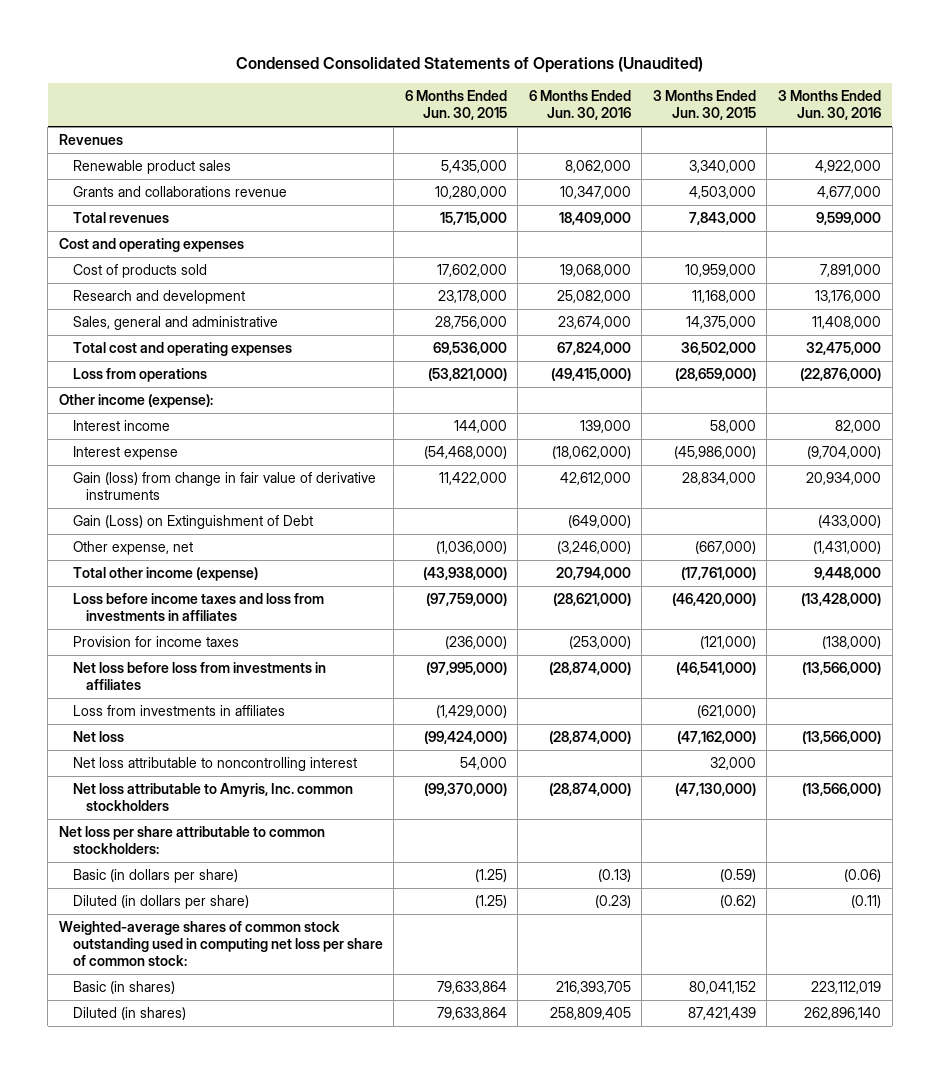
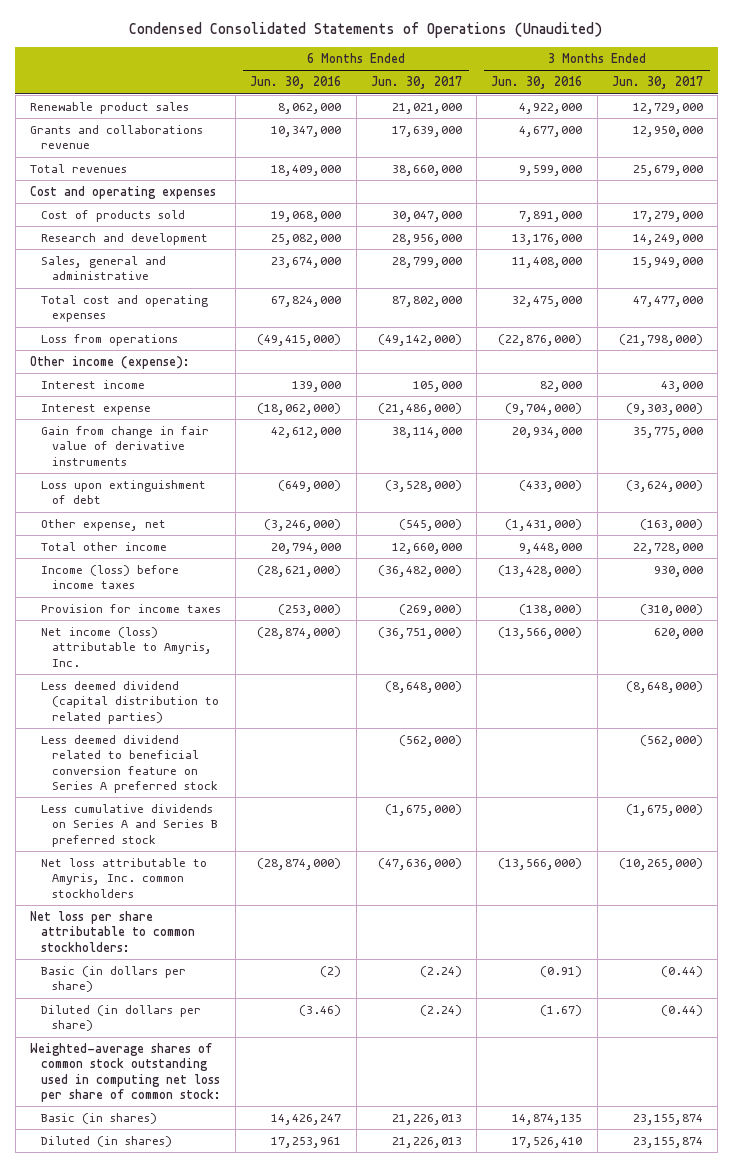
[404,89,507,121] 6 Months Ended Jun. 30, 2015 -> none
[652,89,756,121] 3 Months Ended Jun. 30, 2015 -> none
none -> [370,76,462,90] Jun. 30, 2017
none -> [611,76,703,90] Jun. 30, 2017
[58,134,123,146] Revenues -> none
[72,472,376,501] Gain (loss) from change in fair value of derivative instruments -> [40,425,209,466] Gain from change in fair value of derivative instruments
[72,515,313,530] Gain (Loss) on Extinguishment of Debt -> [40,479,206,505] Loss upon extinguishment of debt
[72,567,258,582] Total other income (expense) -> [40,541,167,551] Total other income
[72,593,324,622] Loss before income taxes and loss from investments in affiliates -> [40,564,179,590] Income (loss) before income taxes
[72,662,326,691] Net loss before loss from investments in affiliates -> none
[72,705,285,717] Loss from investments in affiliates -> none
[72,757,357,772] Net loss attributable to noncontrolling interest -> none
[72,731,124,743] Net loss -> [40,626,213,667] Net income (loss) attributable to Amyris, Inc.
none -> [40,680,220,724] Less deemed dividend (capital distribution to related parties)
none -> [40,734,219,793] Less deemed dividend related to beneficial conversion feature on Series A preferred stock
none -> [40,803,219,847] Less cumulative dividends on Series A and Series B preferred stock
[597,869,631,883] (0.13) -> [320,965,342,977] (2)
[844,869,882,883] (0.06) -> [540,965,583,977] (0.91)
[594,895,631,909] (0.23) -> [299,1004,342,1016] (3.46)
[851,895,882,909] (0.11) -> [540,1004,583,1016] (1.67)
[555,981,631,995] 216,393,705 -> [271,1113,342,1125] 14,426,247
[811,981,882,995] 223,112,019 -> [512,1113,583,1125] 14,874,135
[549,1007,631,1021] 258,809,405 -> [271,1136,342,1148] 17,253,961
[804,1007,882,1021] 262,896,140 -> [512,1136,583,1148] 17,526,410

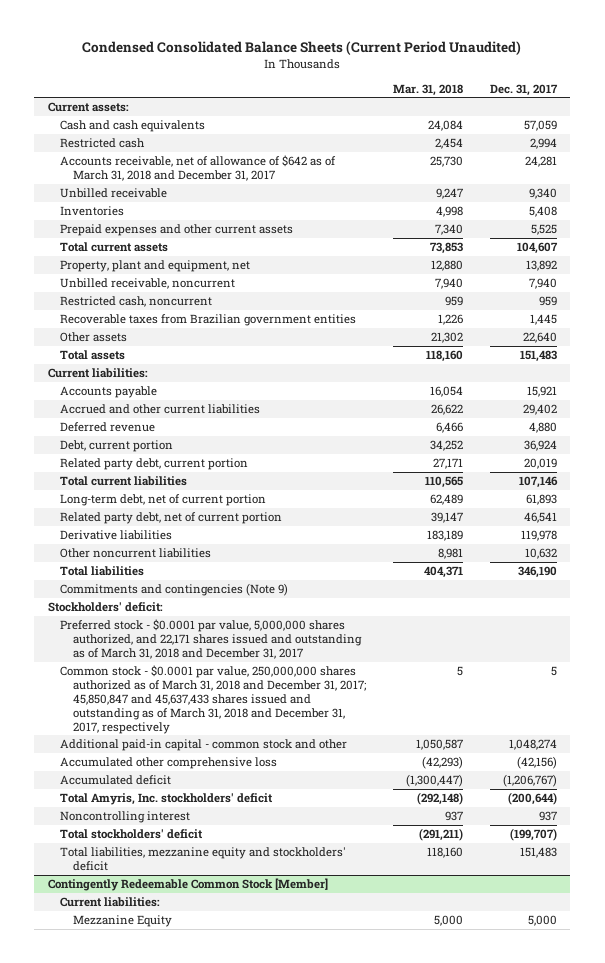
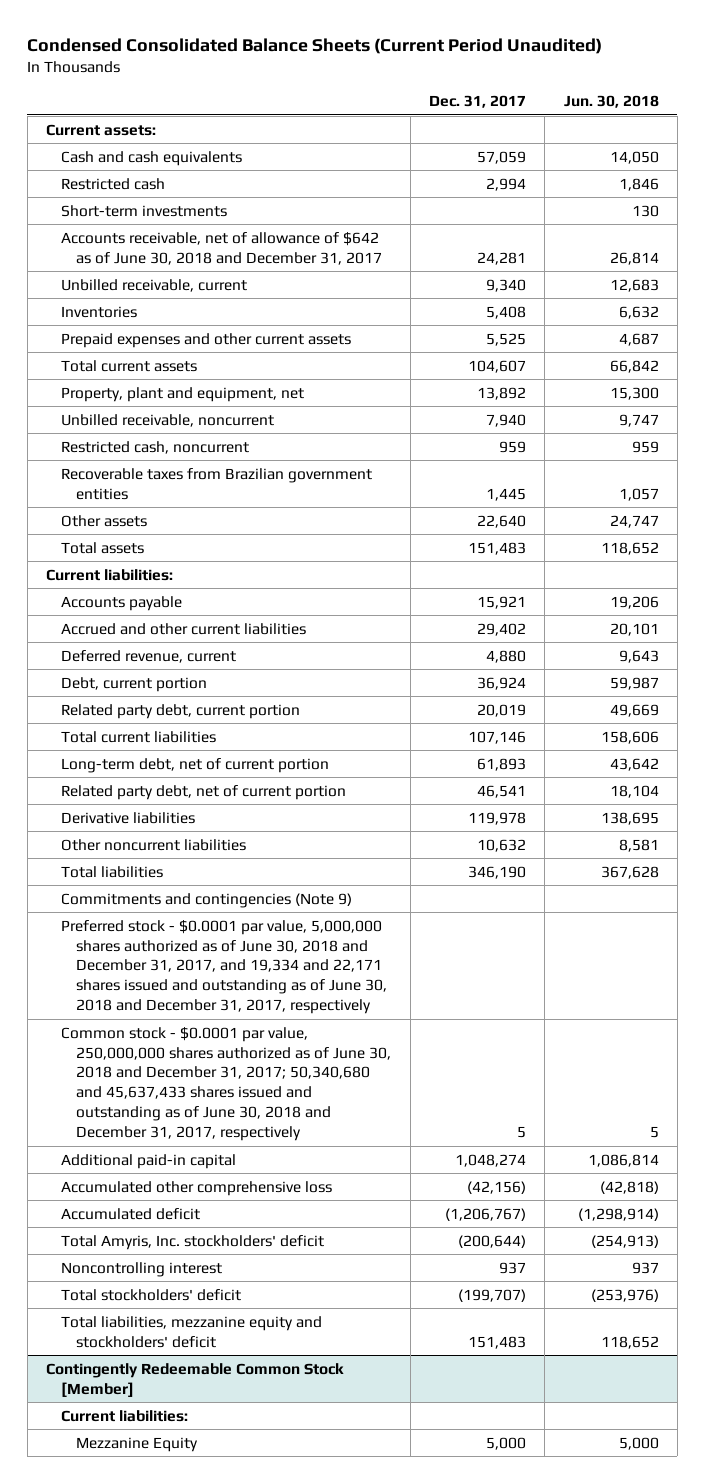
[392,83,463,96] Mar. 31, 2018 -> none
none -> [563,95,659,109] Jun. 30, 2018
none -> [61,204,228,217] Short-term investments
[60,155,337,181] Accounts receivable, net of allowance of $642 as of March 31, 2018 and December 31, 2017 -> [61,231,383,265] Accounts receivable, net of allowance of $642 as of June 30, 2018 and December 31, 2017
[60,188,168,199] Unbilled receivable -> [61,278,248,292] Unbilled receivable, current
[60,422,156,433] Deferred revenue -> [61,649,237,663] Deferred revenue, current
[47,602,163,613] Stockholders' deficit: -> none
[60,619,362,659] Preferred stock - $0.0001 par value, 5,000,000 shares authorized, and 22,171 shares issued and outstanding as of March 31, 2018 and December 31, 2017 -> [61,919,388,1015] Preferred stock - $0.0001 par value, 5,000,000 shares authorized as of June 30, 2018 and December 31, 2017, and 19,334 and 22,171 shares issued and outstanding as of June 30, 2018 and December 31, 2017, respectively
[60,665,366,734] Common stock - $0.0001 par value, 250,000,000 shares authorized as of March 31, 2018 and December 31, 2017; 45,850,847 and 45,637,433 shares issued and outstanding as of March 31, 2018 and December 31, 2017, respectively -> [61,1026,392,1142] Common stock - $0.0001 par value, 250,000,000 shares authorized as of June 30, 2018 and December 31, 2017; 50,340,680 and 45,637,433 shares issued and outstanding as of June 30, 2018 and December 31, 2017, respectively
[60,739,348,752] Additional paid-in capital - common stock and other -> [61,1153,237,1169] Additional paid-in capital

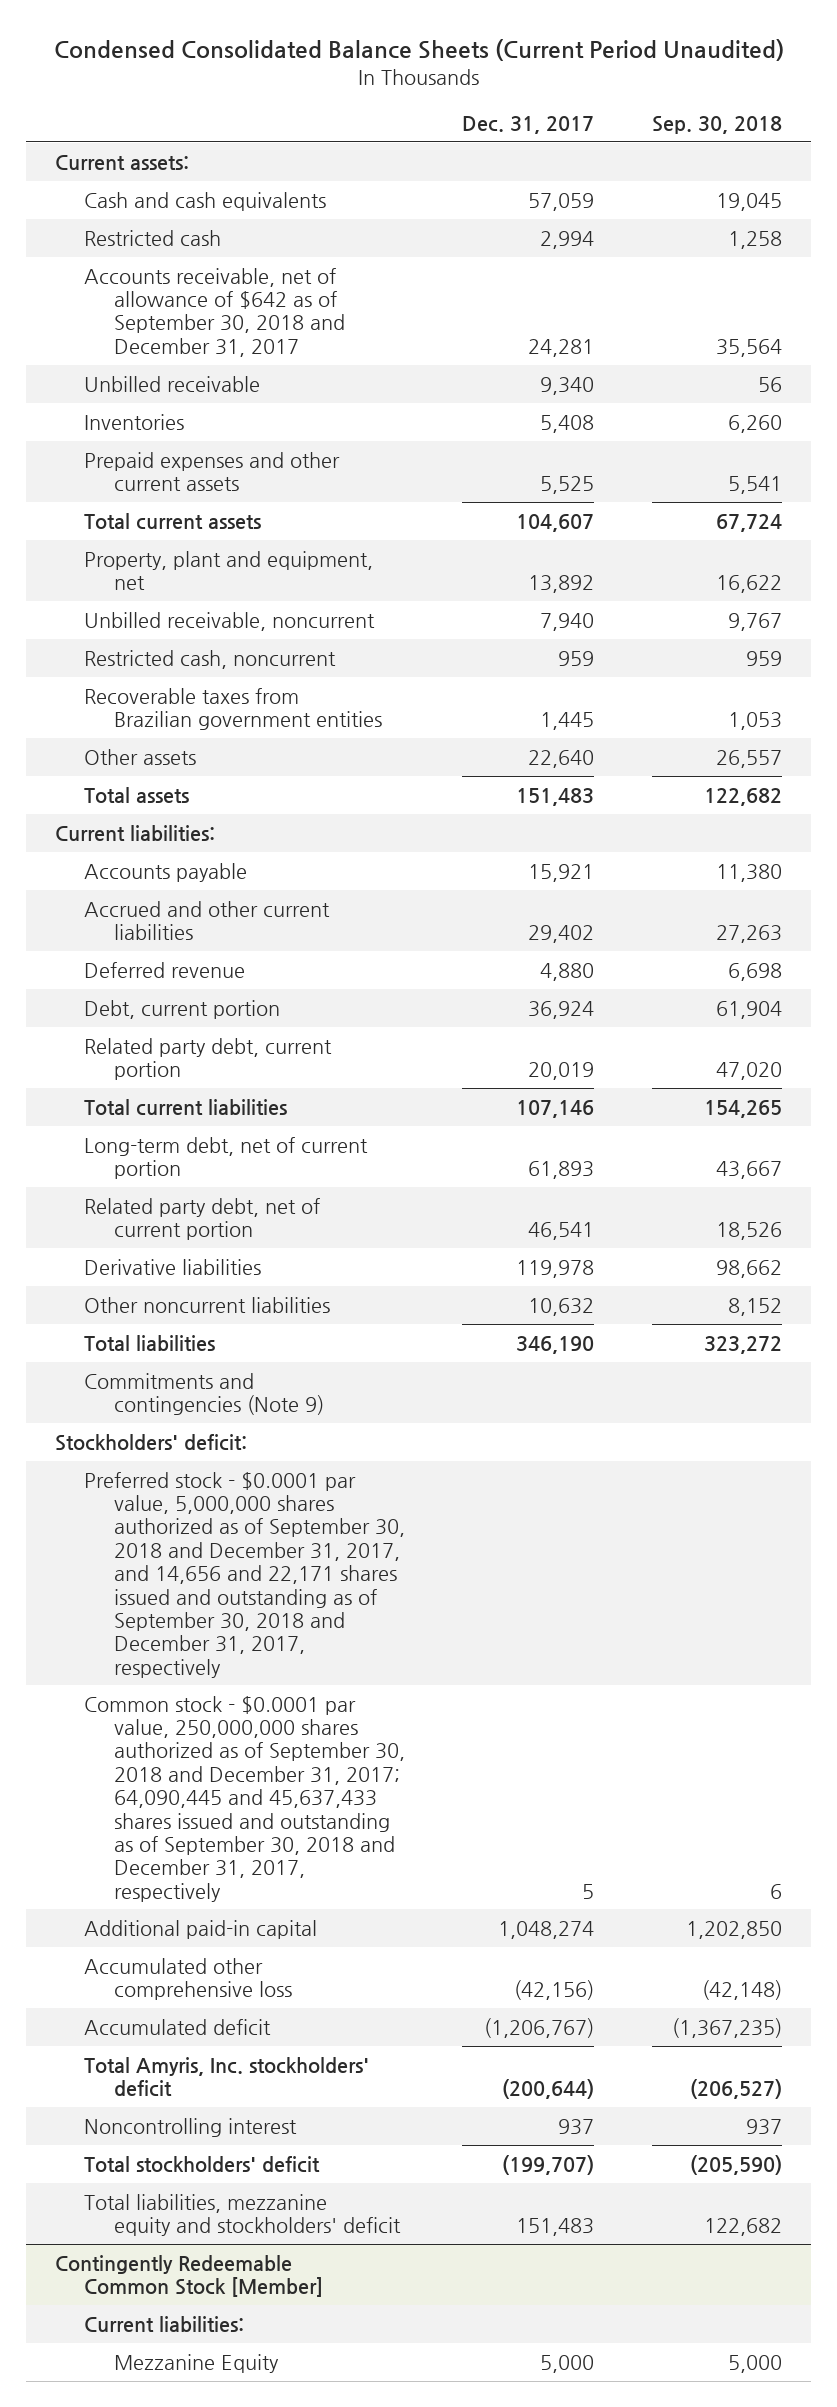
[563,95,659,109] Jun. 30, 2018 -> none
none -> [651,115,782,134] Sep. 30, 2018
[61,204,228,217] Short-term investments -> none
[61,231,383,265] Accounts receivable, net of allowance of $642 as of June 30, 2018 and December 31, 2017 -> [84,267,345,357] Accounts receivable, net of allowance of $642 as of September 30, 2018 and December 31, 2017
[61,278,248,292] Unbilled receivable, current -> [84,375,261,392] Unbilled receivable
[61,649,237,663] Deferred revenue, current -> [84,961,246,978] Deferred revenue
none -> [55,1433,248,1451] Stockholders' deficit:
[61,919,388,1015] Preferred stock - $0.0001 par value, 5,000,000 shares authorized as of June 30, 2018 and December 31, 2017, and 19,334 and 22,171 shares issued and outstanding as of June 30, 2018 and December 31, 2017, respectively -> [84,1471,405,1678] Preferred stock - $0.0001 par value, 5,000,000 shares authorized as of September 30, 2018 and December 31, 2017, and 14,656 and 22,171 shares issued and outstanding as of September 30, 2018 and December 31, 2017, respectively
[61,1026,392,1142] Common stock - $0.0001 par value, 250,000,000 shares authorized as of June 30, 2018 and December 31, 2017; 50,340,680 and 45,637,433 shares issued and outstanding as of June 30, 2018 and December 31, 2017, respectively -> [84,1695,405,1902] Common stock - $0.0001 par value, 250,000,000 shares authorized as of September 30, 2018 and December 31, 2017; 64,090,445 and 45,637,433 shares issued and outstanding as of September 30, 2018 and December 31, 2017, respectively

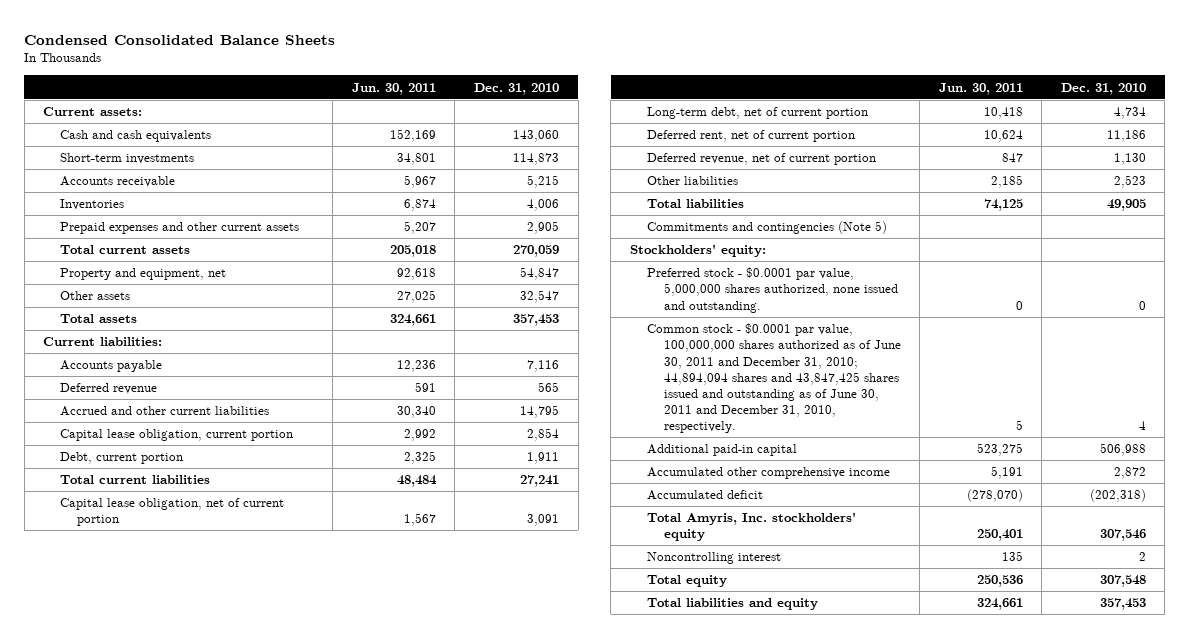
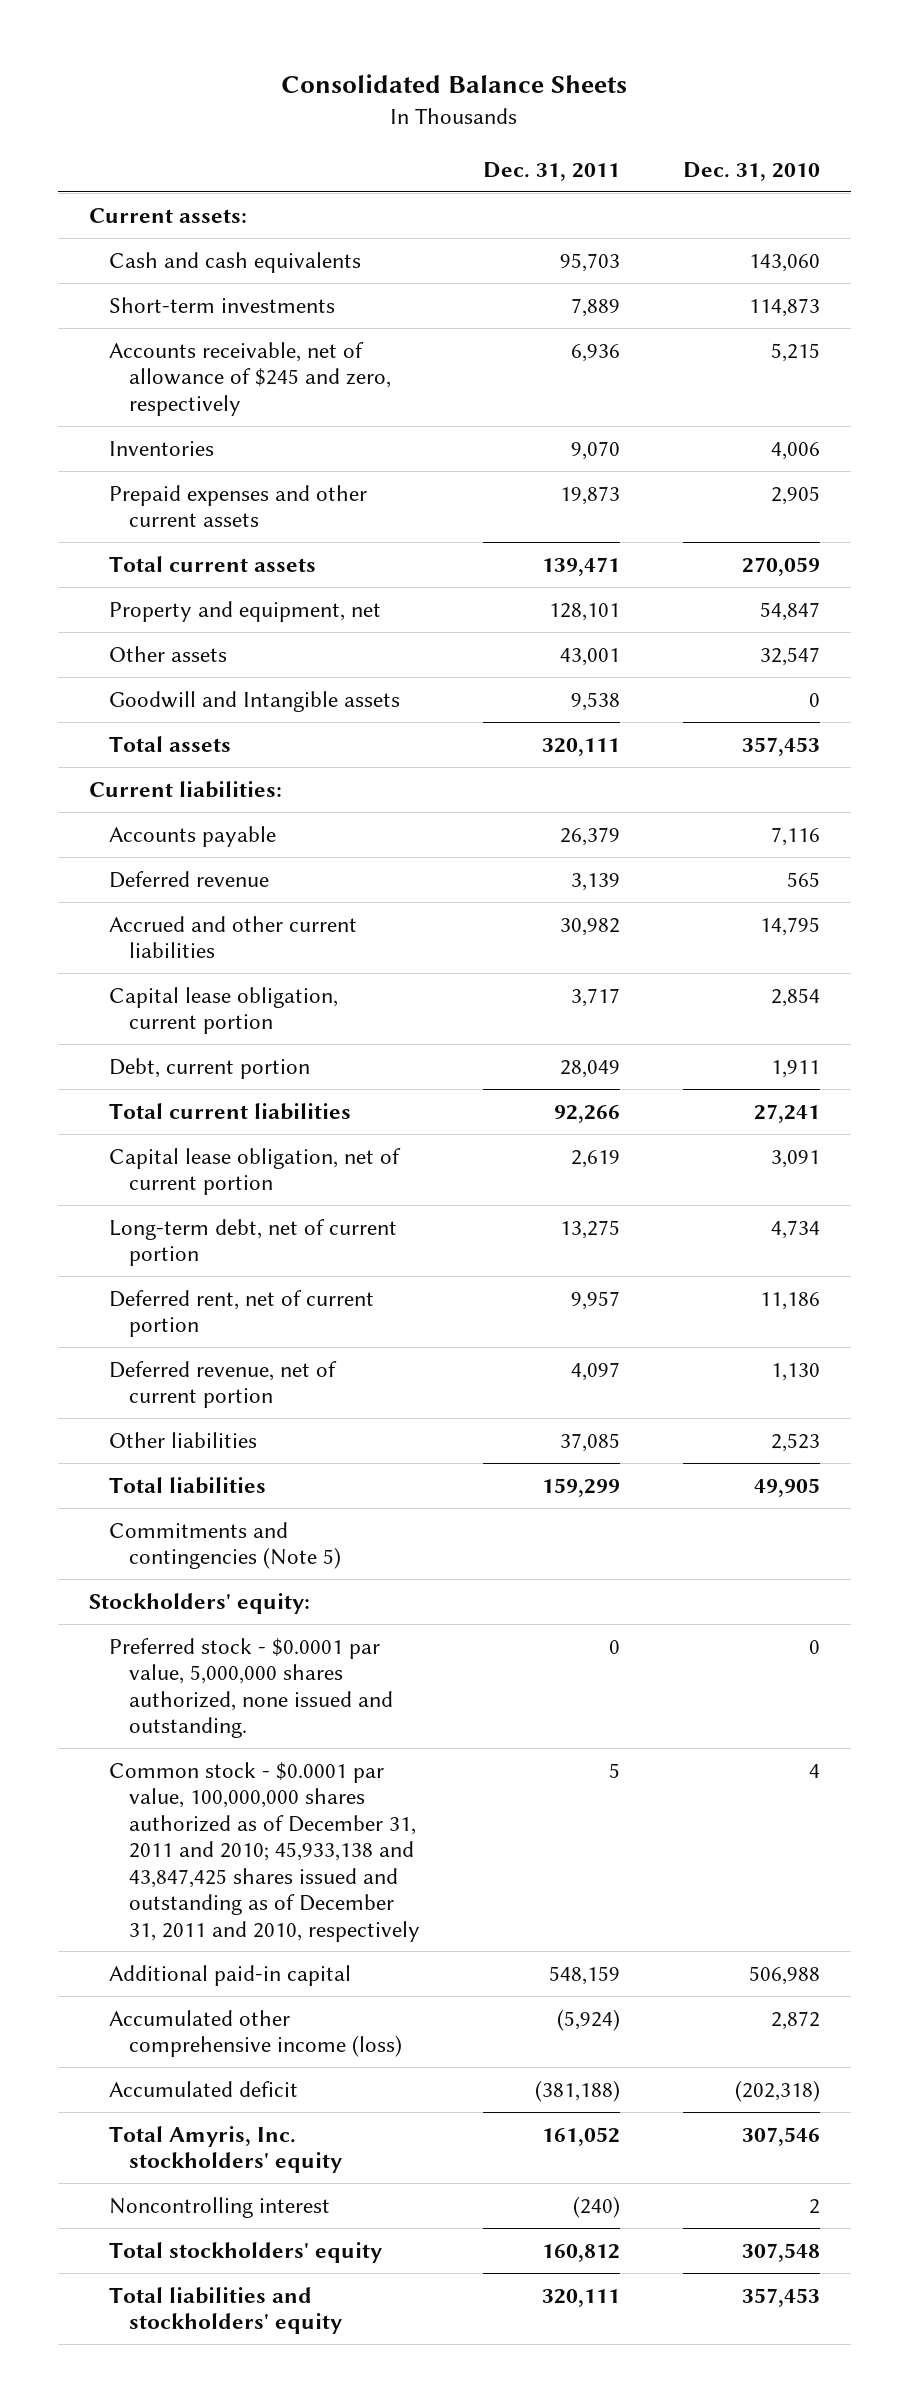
[24,34,336,45] Condensed Consolidated Balance Sheets -> [281,74,628,94] Consolidated Balance Sheets
[351,82,436,95] Jun. 30, 2011 -> none
none -> [483,161,621,181] Dec. 31, 2011
[59,176,175,188] Accounts receivable -> [109,341,392,416] Accounts receivable, net of allowance of $245 and zero, respectively
none -> [109,690,401,712] Goodwill and Intangible assets
[646,323,901,434] Common stock - $0.0001 par value, 100,000,000 shares authorized as of June 30, 2011 and December 31, 2010; 44,894,094 shares and 43,847,425 shares issued and outstanding as of June 30, 2011 and December 31, 2010, respectively. -> [109,1761,421,1942] Common stock - $0.0001 par value, 100,000,000 shares authorized as of December 31, 2011 and 2010; 45,933,138 and 43,847,425 shares issued and outstanding as of December 31, 2011 and 2010, respectively
[646,467,890,480] Accumulated other comprehensive income -> [109,2009,403,2058] Accumulated other comprehensive income (loss)
[646,575,727,588] Total equity -> [109,2241,383,2263] Total stockholders' equity
[646,598,818,611] Total liabilities and equity -> [109,2286,343,2335] Total liabilities and stockholders' equity

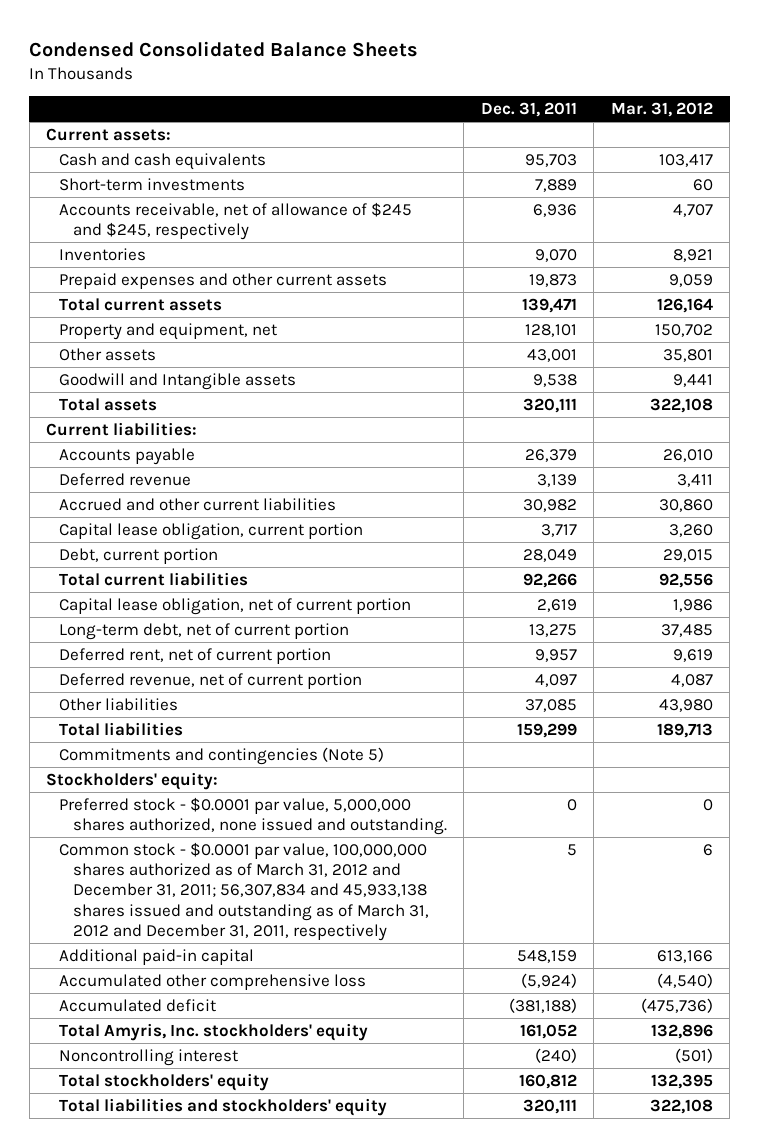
[281,74,628,94] Consolidated Balance Sheets -> [29,40,419,57] Condensed Consolidated Balance Sheets
[682,161,820,181] Dec. 31, 2010 -> none
none -> [610,102,713,118] Mar. 31, 2012
[109,341,392,416] Accounts receivable, net of allowance of $245 and zero, respectively -> [59,201,413,241] Accounts receivable, net of allowance of $245 and $245, respectively
[109,1761,421,1942] Common stock - $0.0001 par value, 100,000,000 shares authorized as of December 31, 2011 and 2010; 45,933,138 and 43,847,425 shares issued and outstanding as of December 31, 2011 and 2010, respectively -> [59,841,429,941] Common stock - $0.0001 par value, 100,000,000 shares authorized as of March 31, 2012 and December 31, 2011; 56,307,834 and 45,933,138 shares issued and outstanding as of March 31, 2012 and December 31, 2011, respectively
[109,2009,403,2058] Accumulated other comprehensive income (loss) -> [59,973,367,990] Accumulated other comprehensive loss

